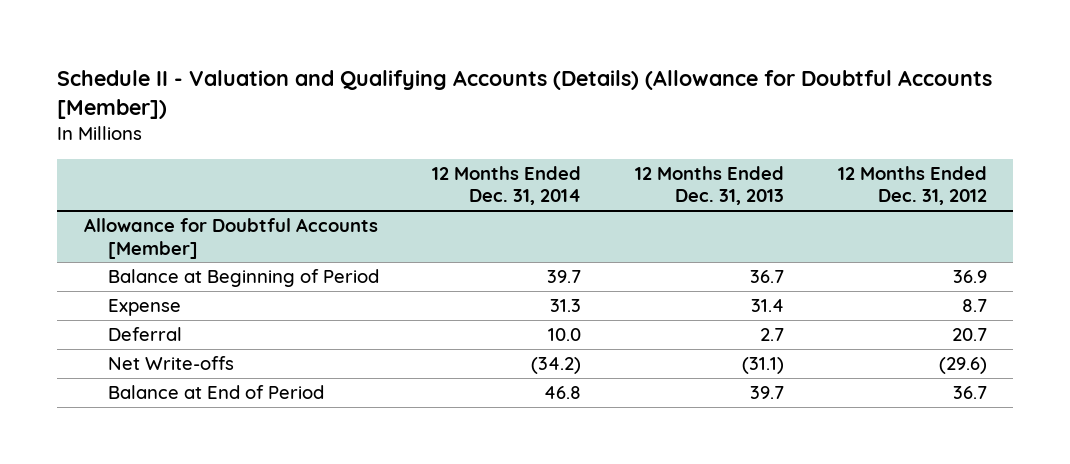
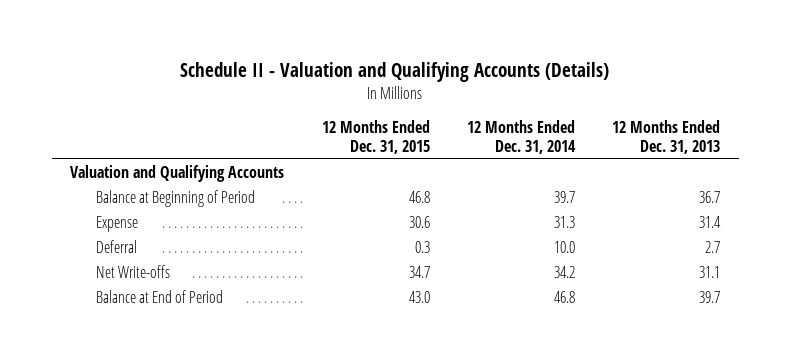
[56,69,992,119] Schedule II - Valuation and Qualifying Accounts (Details) (Allowance for Doubtful Accounts [Member]) -> [180,61,610,82] Schedule II - Valuation and Qualifying Accounts (Details)
[837,165,987,206] 12 Months Ended Dec. 31, 2012 -> none
none -> [321,120,430,154] 12 Months Ended Dec. 31, 2015
[83,218,378,259] Allowance for Doubtful Accounts [Member] -> none
none -> [70,165,285,183] Valuation and Qualifying Accounts
[531,357,582,375] (34.2) -> [553,266,575,279] 34.2
[741,357,784,375] (31.1) -> [699,266,721,279] 31.1

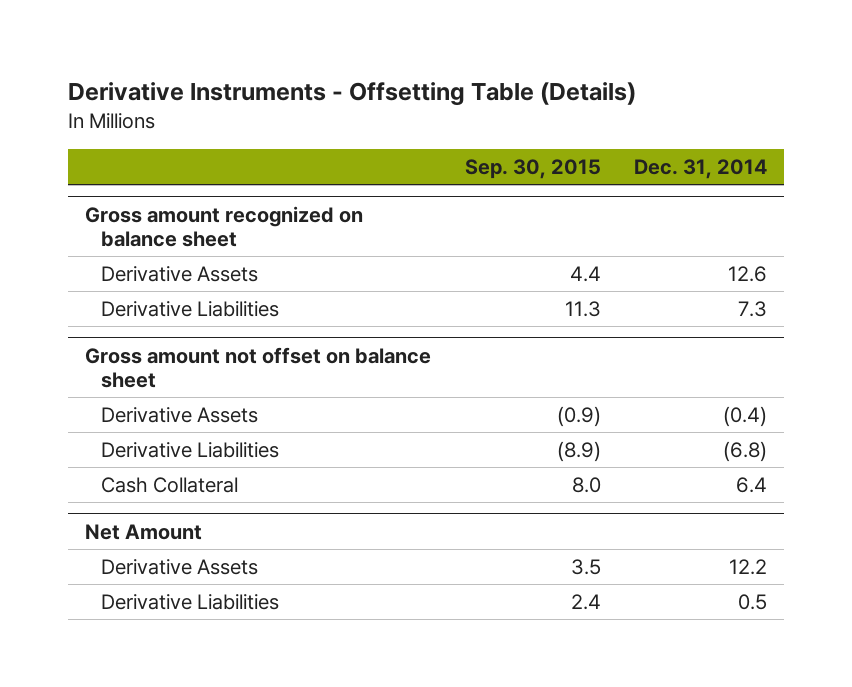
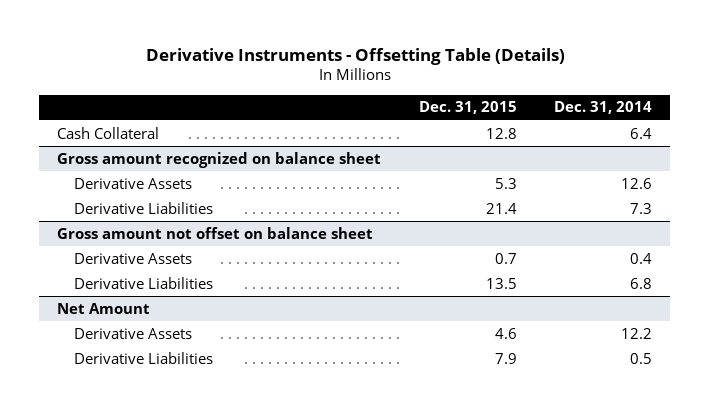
[464,158,601,179] Sep. 30, 2015 -> none
none -> [418,101,517,115] Dec. 31, 2015
none -> [57,126,160,139] Cash Collateral
[100,476,238,493] Cash Collateral -> none
[723,405,768,427] (0.4) -> [629,252,652,264] 0.4
[723,440,768,462] (6.8) -> [629,277,652,289] 6.8

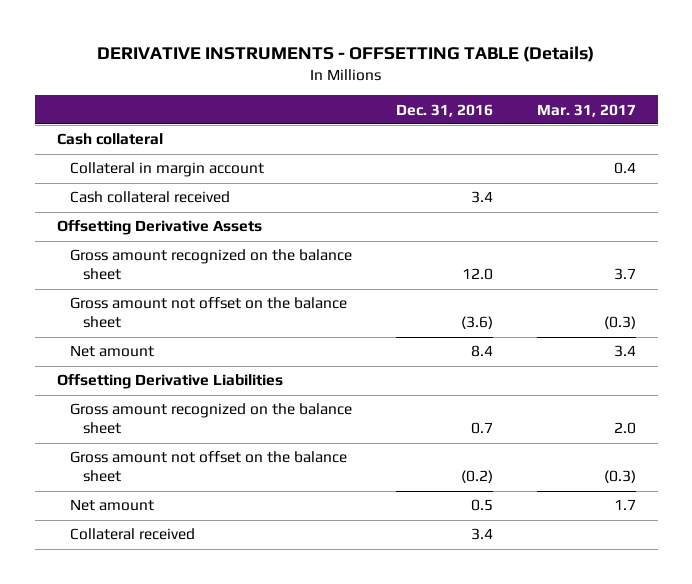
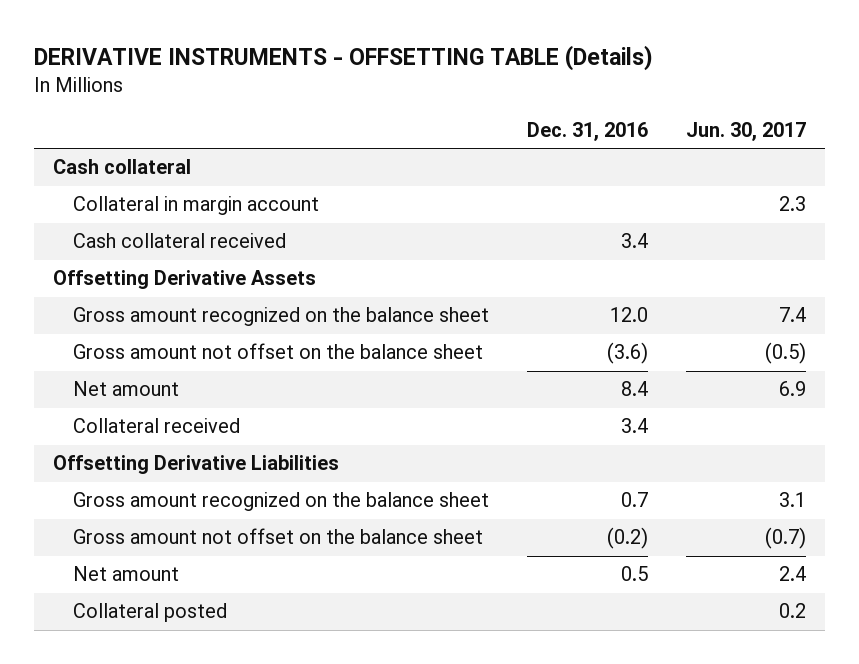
[536,103,636,117] Mar. 31, 2017 -> none
none -> [686,121,807,141] Jun. 30, 2017
[70,528,196,541] Collateral received -> [73,418,241,434] Collateral received
none -> [73,603,228,623] Collateral posted

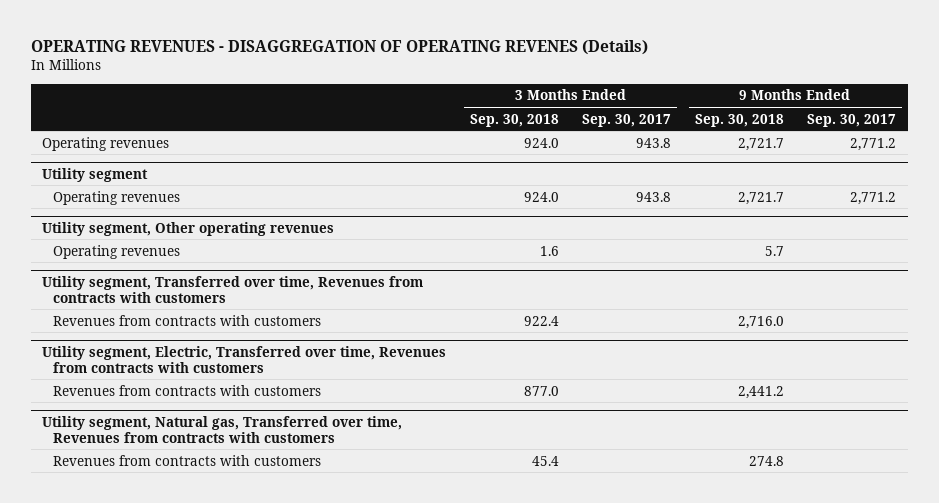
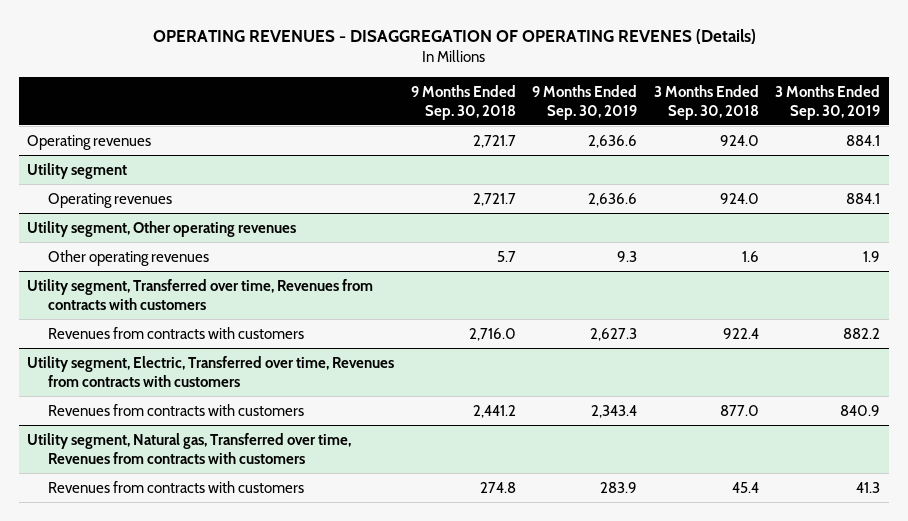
[582,113,672,127] Sep. 30, 2017 -> none
[807,113,897,127] Sep. 30, 2017 -> none
none -> [532,84,638,120] 9 Months Ended Sep. 30, 2019
none -> [775,84,881,120] 3 Months Ended Sep. 30, 2019
[52,244,180,259] Operating revenues -> [48,249,210,266] Other operating revenues

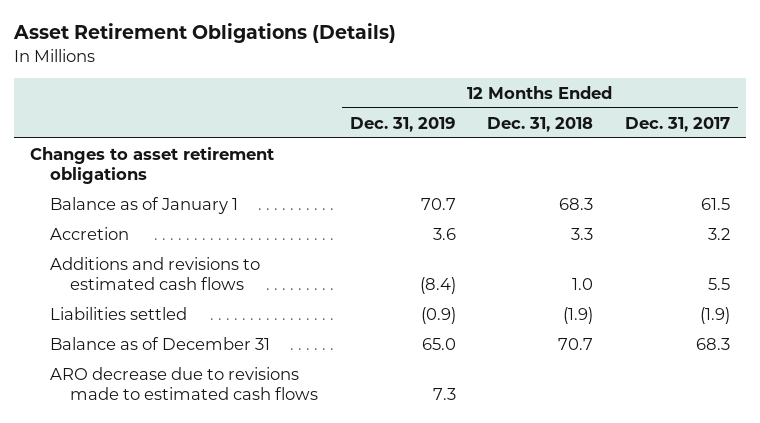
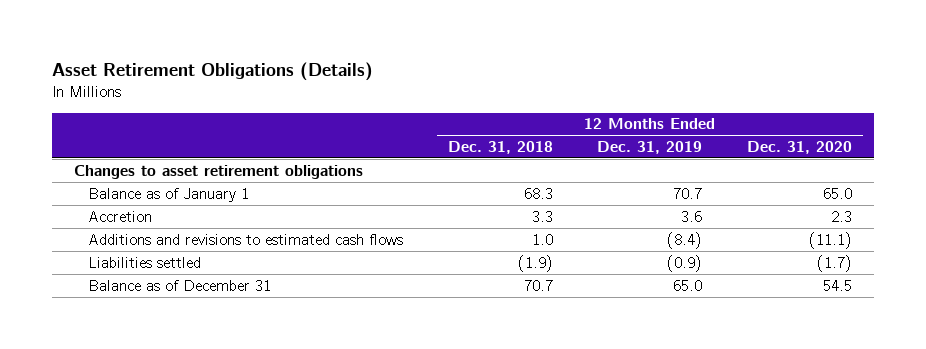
[625,116,731,132] Dec. 31, 2017 -> none
none -> [746,140,852,154] Dec. 31, 2020
[49,366,319,400] ARO decrease due to revisions made to estimated cash flows -> none

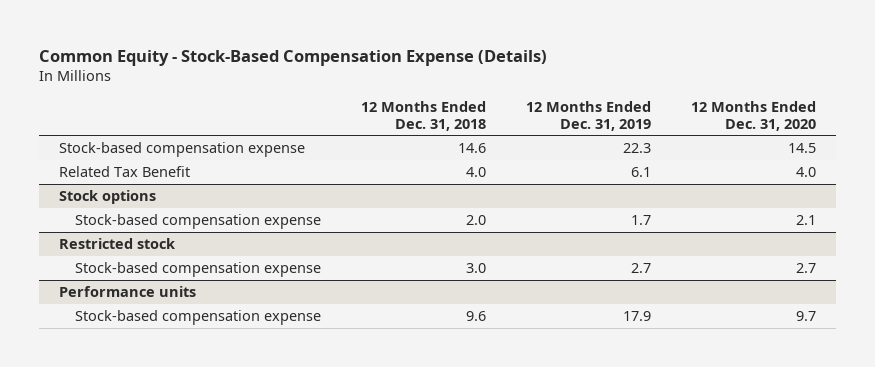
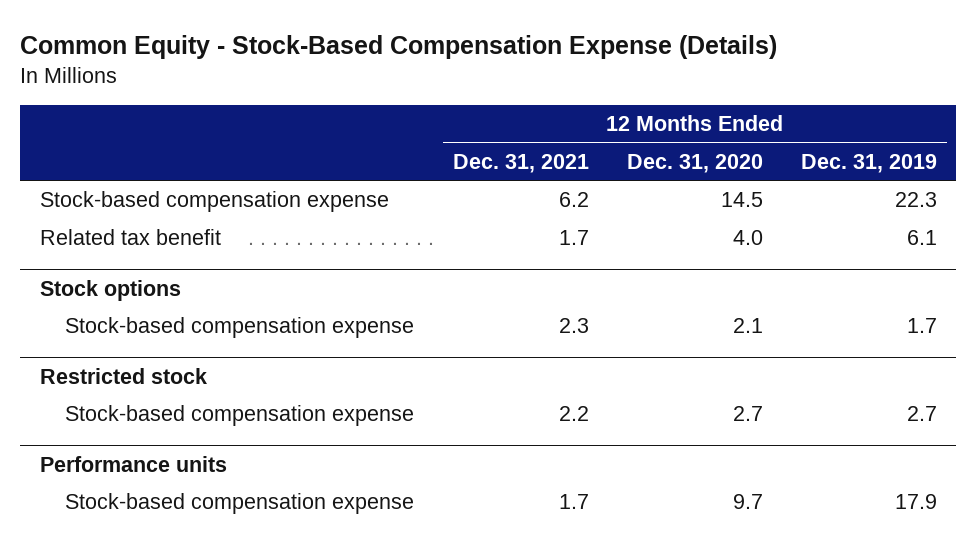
[360,101,486,131] 12 Months Ended Dec. 31, 2018 -> none
none -> [452,154,589,174] Dec. 31, 2021
[59,165,191,177] Related Tax Benefit -> [39,229,221,246] Related tax benefit

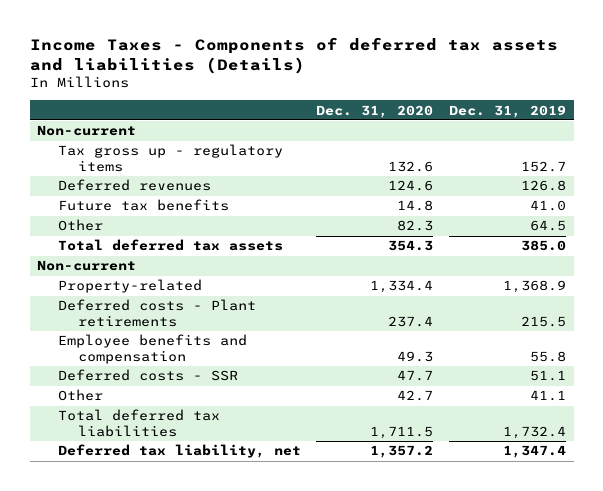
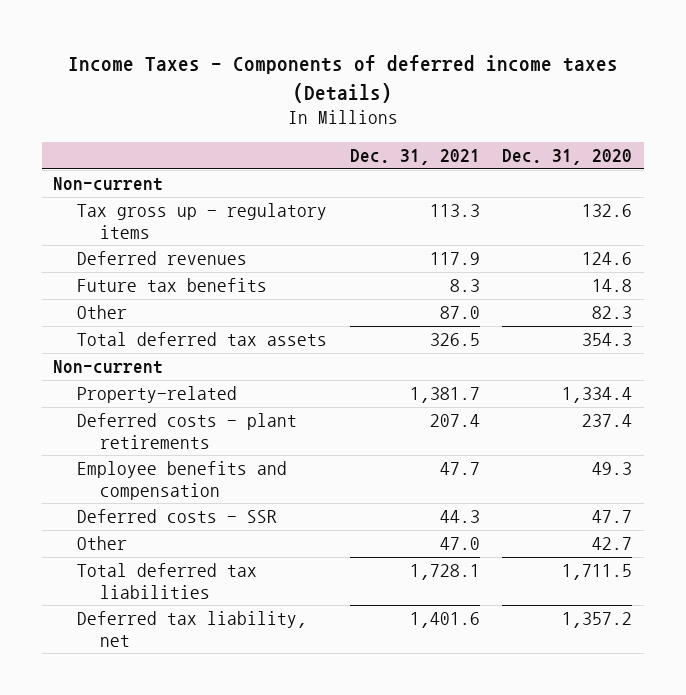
[29,36,558,74] Income Taxes - Components of deferred tax assets and liabilities (Details) -> [67,55,618,103] Income Taxes - Components of deferred income taxes (Details)
[448,104,566,118] Dec. 31, 2019 -> none
none -> [349,149,480,166] Dec. 31, 2021
[57,299,256,328] Deferred costs - Plant retirements -> [76,413,297,449] Deferred costs - plant retirements

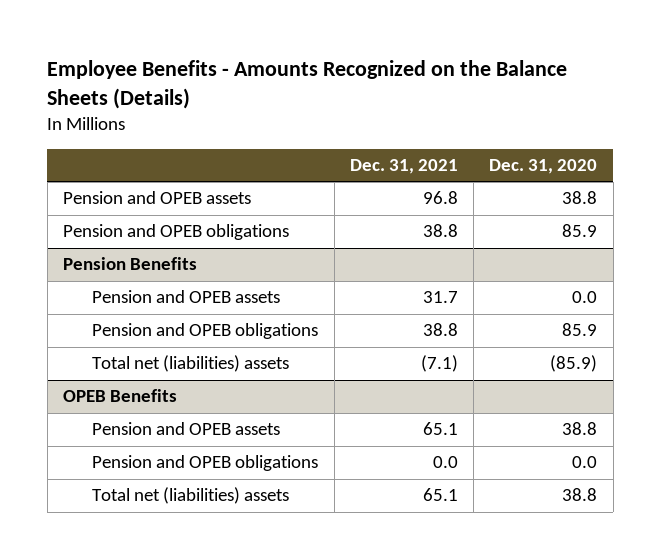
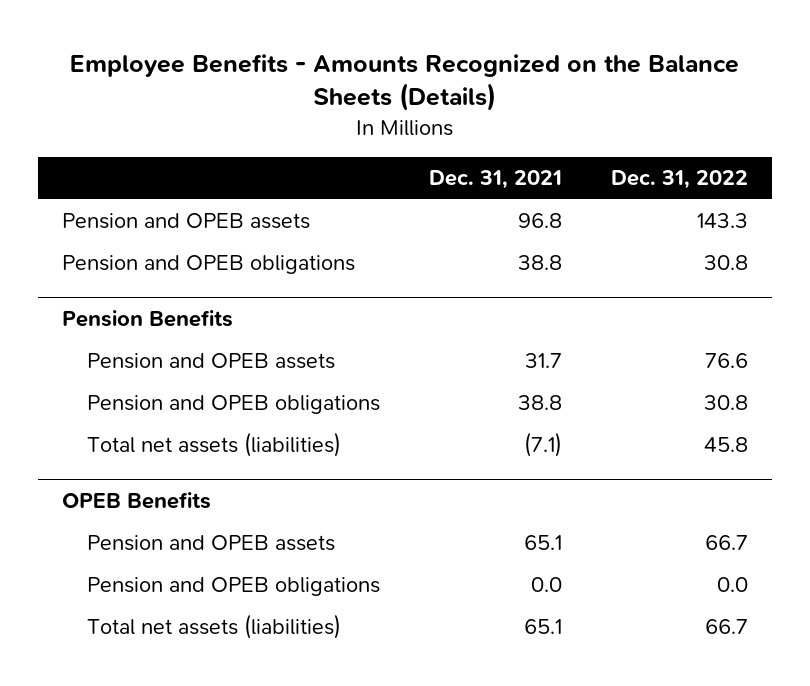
[489,159,598,175] Dec. 31, 2020 -> none
none -> [610,170,748,190] Dec. 31, 2022
[92,355,290,373] Total net (liabilities) assets -> [86,432,341,458] Total net assets (liabilities)
[92,487,290,505] Total net (liabilities) assets -> [86,614,341,640] Total net assets (liabilities)

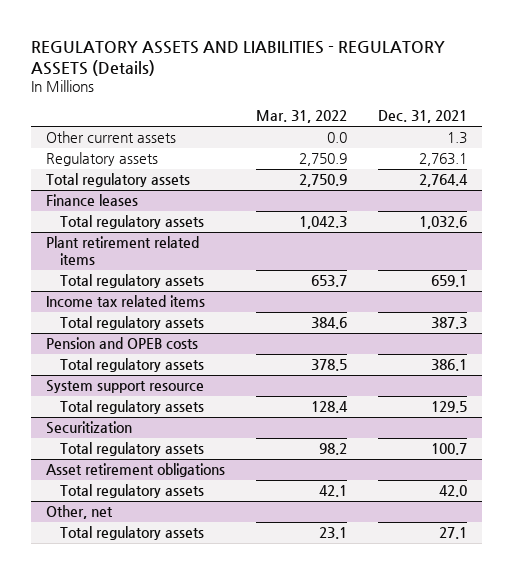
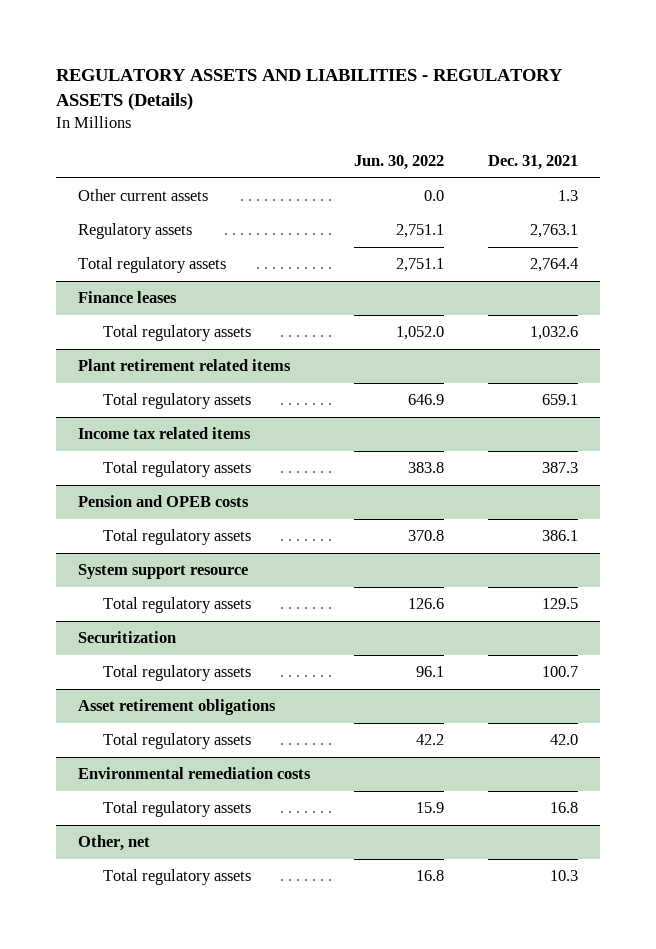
[256,110,348,124] Mar. 31, 2022 -> none
none -> [353,155,444,171] Jun. 30, 2022
none -> [77,767,311,780] Environmental remediation costs
none -> [102,801,251,818] Total regulatory assets
[438,527,467,540] 27.1 -> [550,870,579,882] 10.3

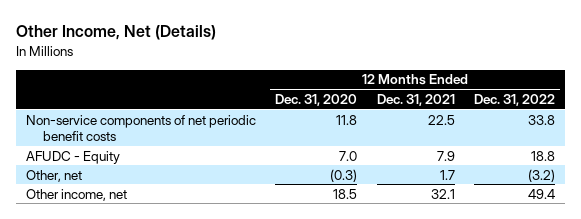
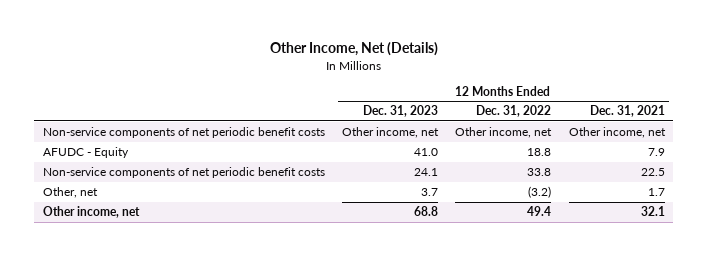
[275,93,358,106] Dec. 31, 2020 -> none
none -> [363,105,439,118] Dec. 31, 2023
none -> [42,127,325,139] Non-service components of net periodic benefit costs
[25,114,256,141] Non-service components of net periodic benefit costs -> [42,167,325,179] Non-service components of net periodic benefit costs

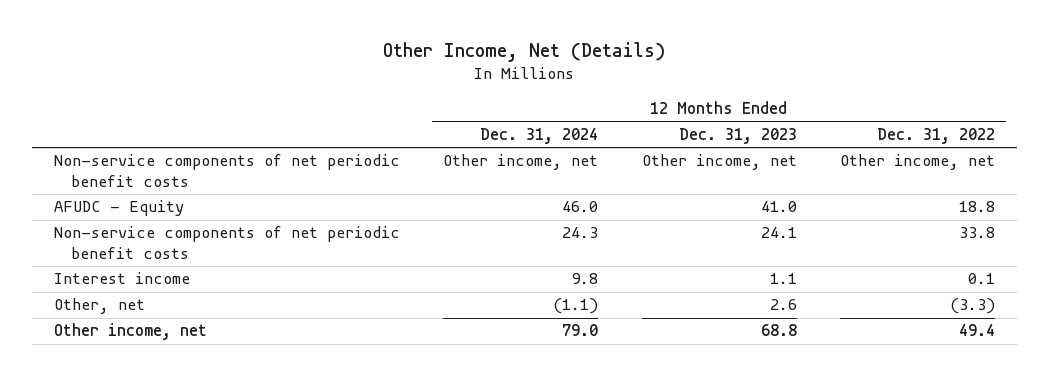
[589,105,665,118] Dec. 31, 2021 -> none
none -> [480,128,599,145] Dec. 31, 2024
none -> [53,272,190,285] Interest income
[421,188,439,197] 3.7 -> [769,299,797,311] 2.6
[528,186,552,199] (3.2) -> [950,298,996,315] (3.3)

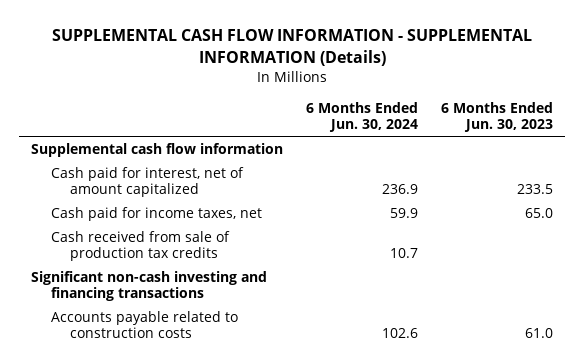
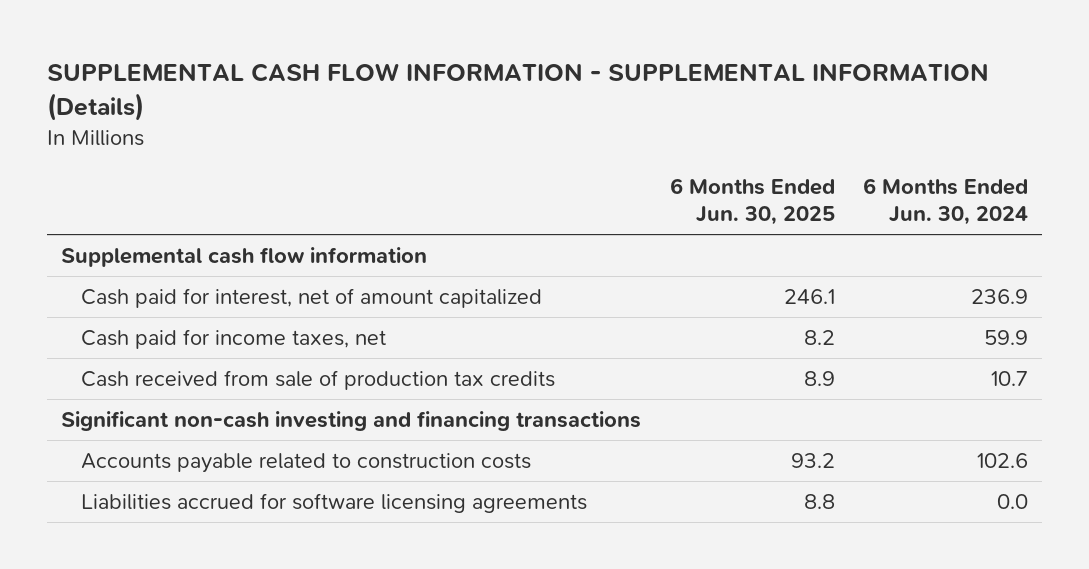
[441,101,554,133] 6 Months Ended Jun. 30, 2023 -> none
none -> [669,178,835,226] 6 Months Ended Jun. 30, 2025
none -> [80,492,587,513] Liabilities accrued for software licensing agreements

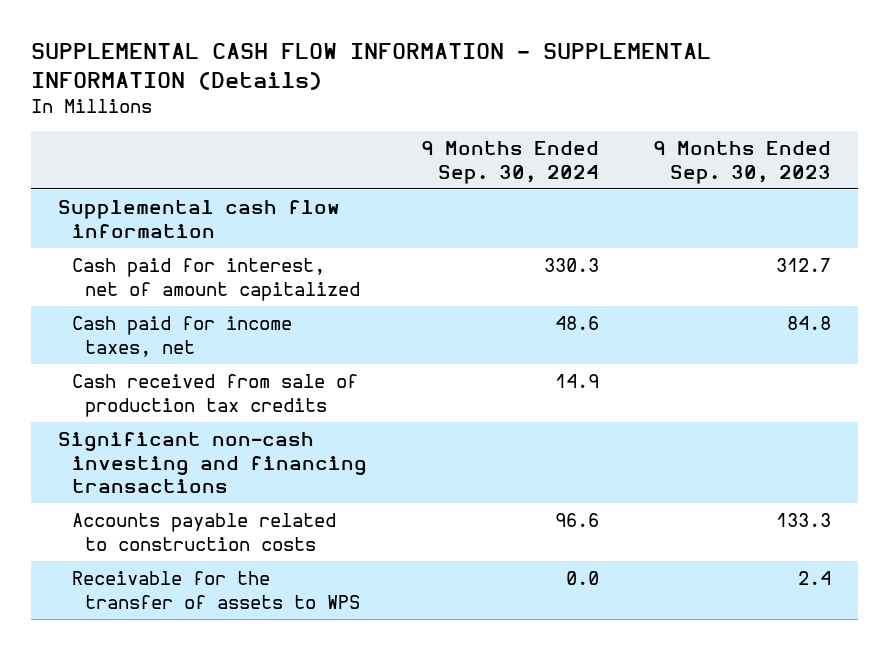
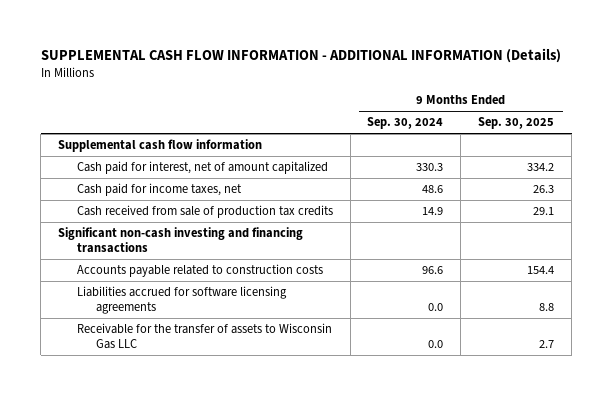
[30,43,711,91] SUPPLEMENTAL CASH FLOW INFORMATION - SUPPLEMENTAL INFORMATION (Details) -> [40,47,561,63] SUPPLEMENTAL CASH FLOW INFORMATION - ADDITIONAL INFORMATION (Details)
[652,141,831,185] 9 Months Ended Sep. 30, 2023 -> none
none -> [478,117,555,130] Sep. 30, 2025
none -> [76,286,287,314] Liabilities accrued for software licensing agreements
[71,570,361,609] Receivable for the transfer of assets to WPS -> [76,323,332,349] Receivable for the transfer of assets to Wisconsin Gas LLC

